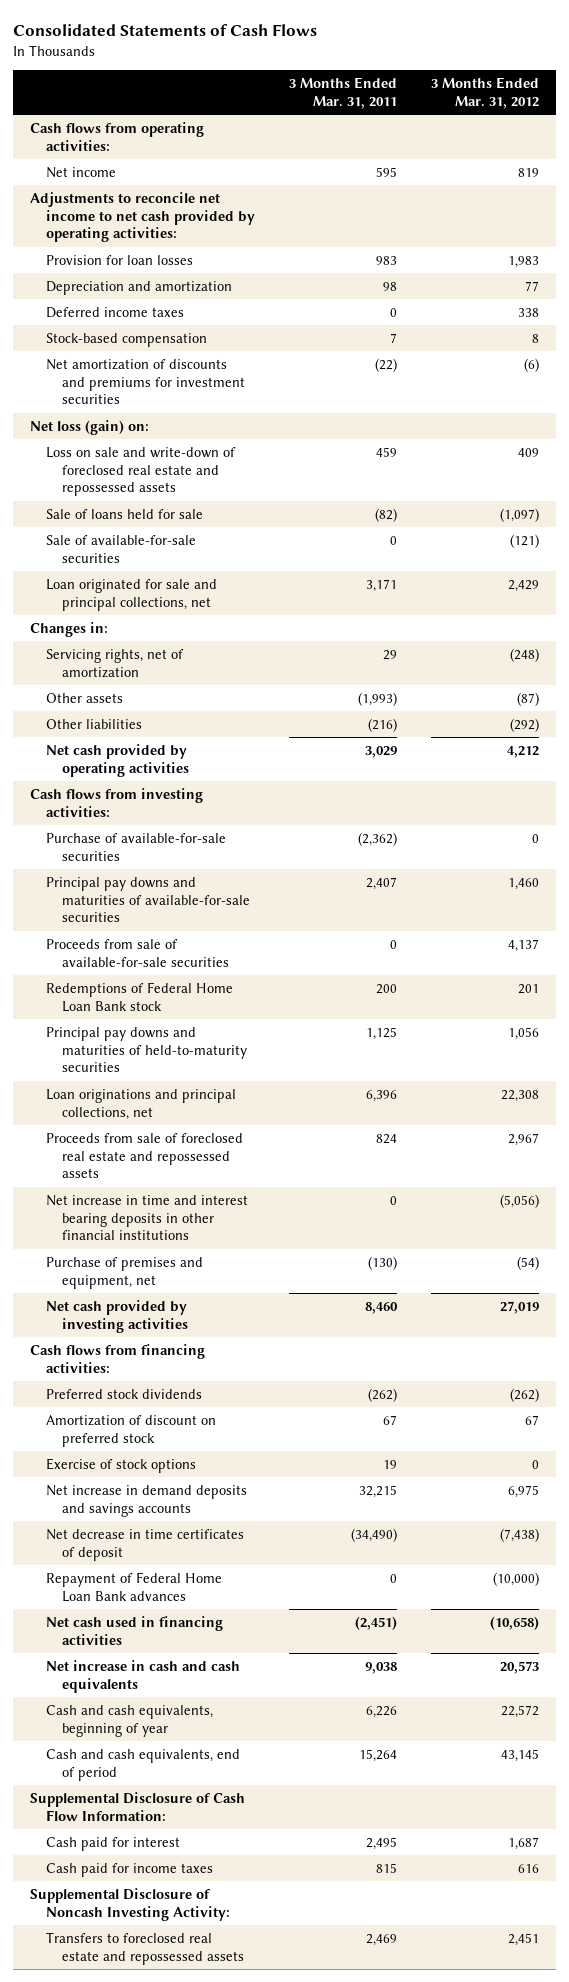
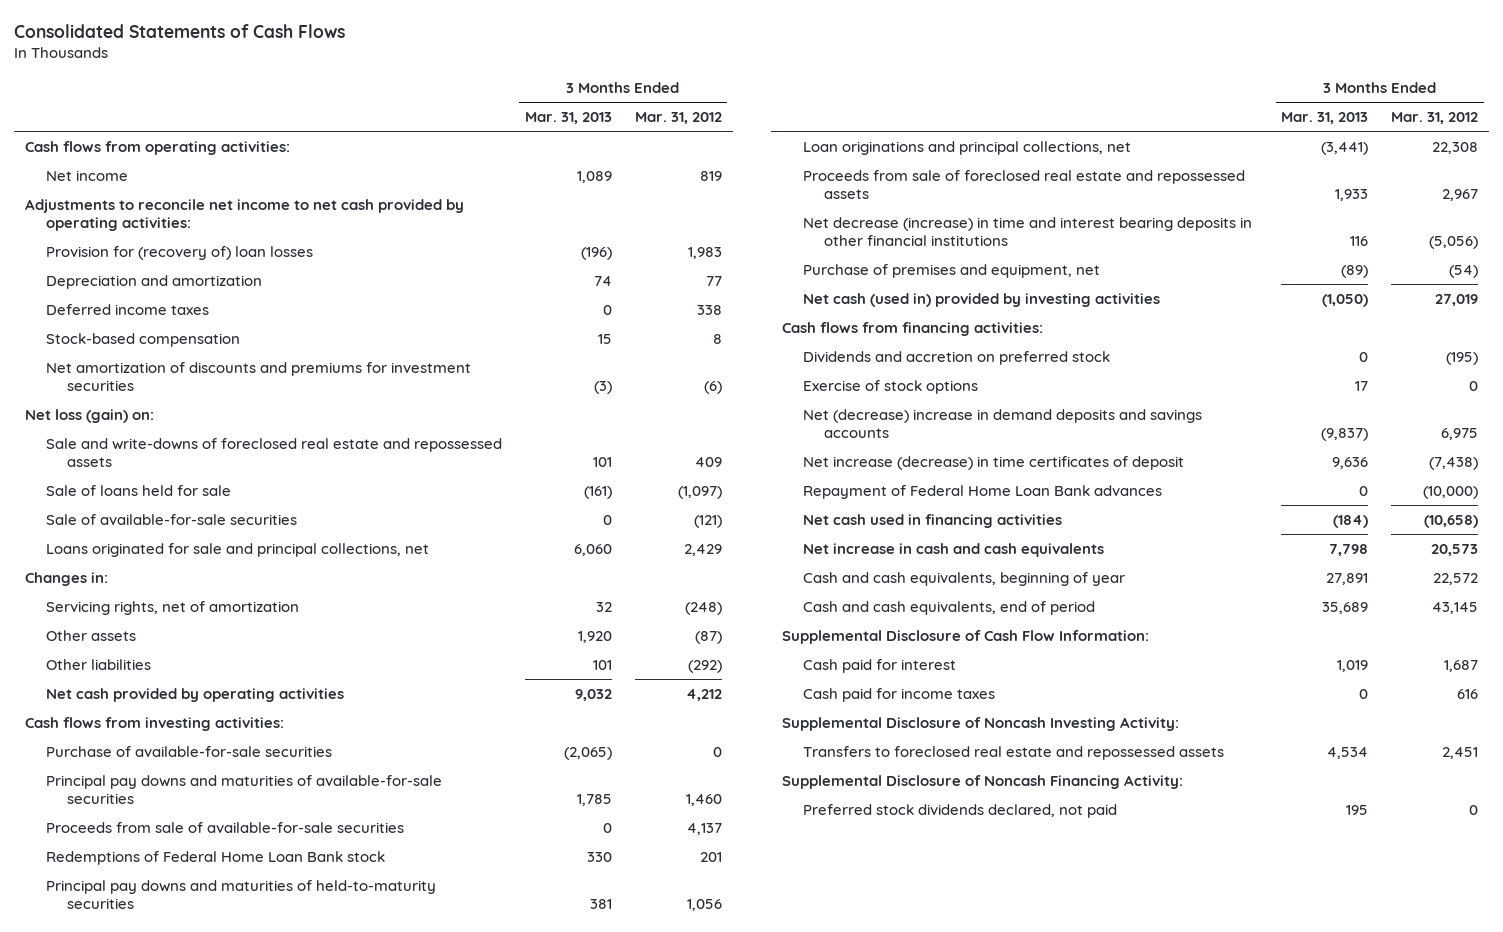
[289,77,398,110] 3 Months Ended Mar. 31, 2011 -> none
none -> [525,112,613,125] Mar. 31, 2013
[46,254,194,265] Provision for loan losses -> [46,245,314,260] Provision for (recovery of) loan losses
[46,446,237,497] Loss on sale and write-down of foreclosed real estate and repossessed assets -> [46,437,503,467] Sale and write-downs of foreclosed real estate and repossessed assets
[46,578,218,611] Loan originated for sale and principal collections, net -> [46,542,430,557] Loans originated for sale and principal collections, net
[46,1194,249,1241] Net increase in time and interest bearing deposits in other financial institutions -> [802,216,1252,246] Net decrease (increase) in time and interest bearing deposits in other financial institutions
[46,1299,189,1333] Net cash provided by investing activities -> [802,292,1160,307] Net cash (used in) provided by investing activities
[46,1414,217,1447] Amortization of discount on preferred stock -> none
[46,1388,203,1399] Preferred stock dividends -> [802,350,1110,365] Dividends and accretion on preferred stock
[510,1387,540,1402] (262) -> [1445,351,1478,365] (195)
[46,1484,248,1517] Net increase in demand deposits and savings accounts -> [802,408,1202,438] Net (decrease) increase in demand deposits and savings accounts
[46,1528,245,1561] Net decrease in time certificates of deposit -> [802,455,1184,470] Net increase (decrease) in time certificates of deposit
none -> [781,774,1183,789] Supplemental Disclosure of Noncash Financing Activity:
none -> [802,803,1117,818] Preferred stock dividends declared, not paid

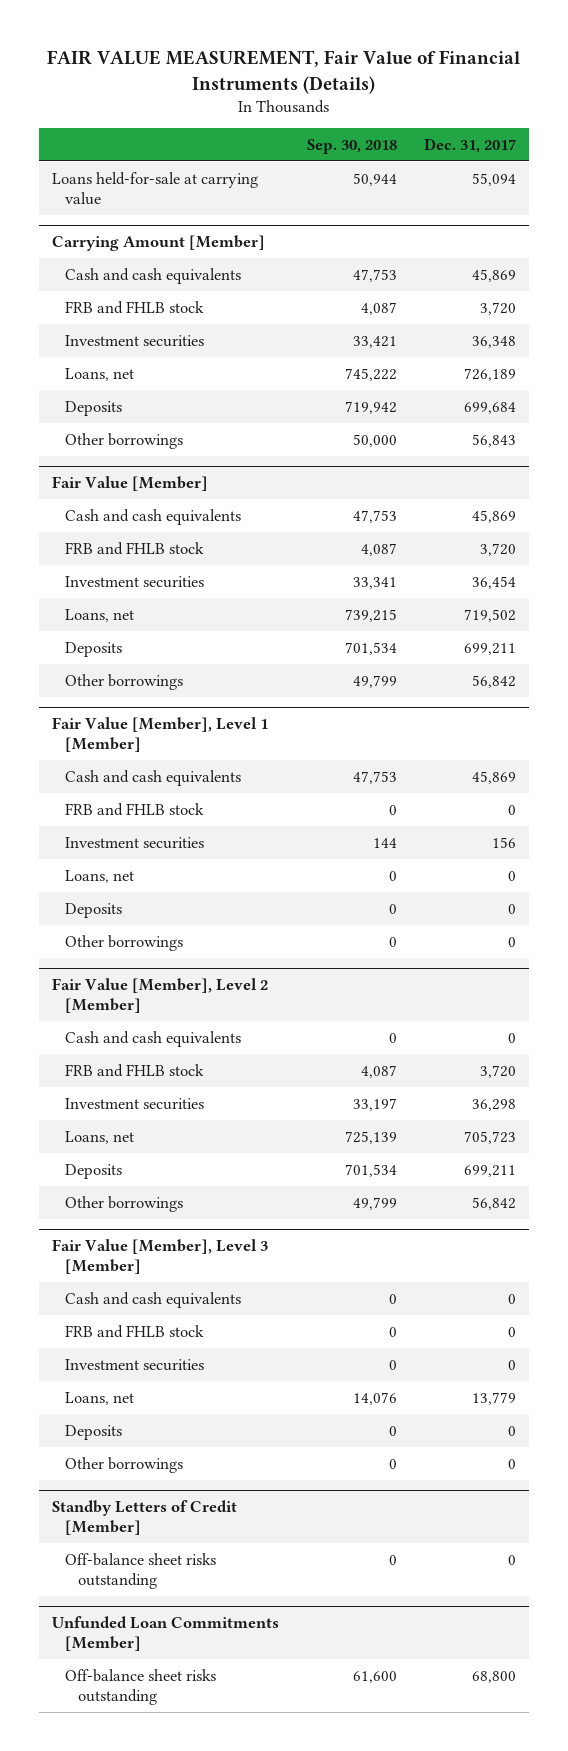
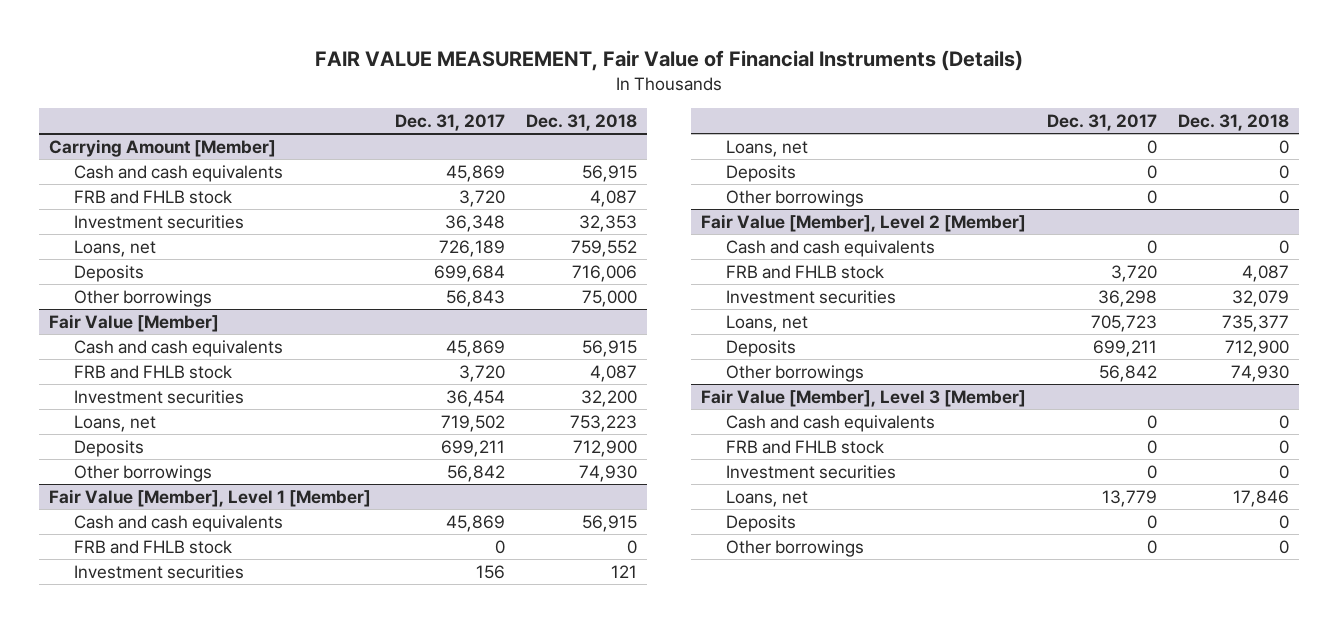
[306,138,397,154] Sep. 30, 2018 -> none
none -> [525,113,637,131] Dec. 31, 2018
[52,171,259,205] Loans held-for-sale at carrying value -> none
[52,1499,238,1535] Standby Letters of Credit [Member] -> none
[65,1552,217,1589] Off-balance sheet risks outstanding -> none
[52,1615,280,1651] Unfunded Loan Commitments [Member] -> none
[65,1668,217,1705] Off-balance sheet risks outstanding -> none

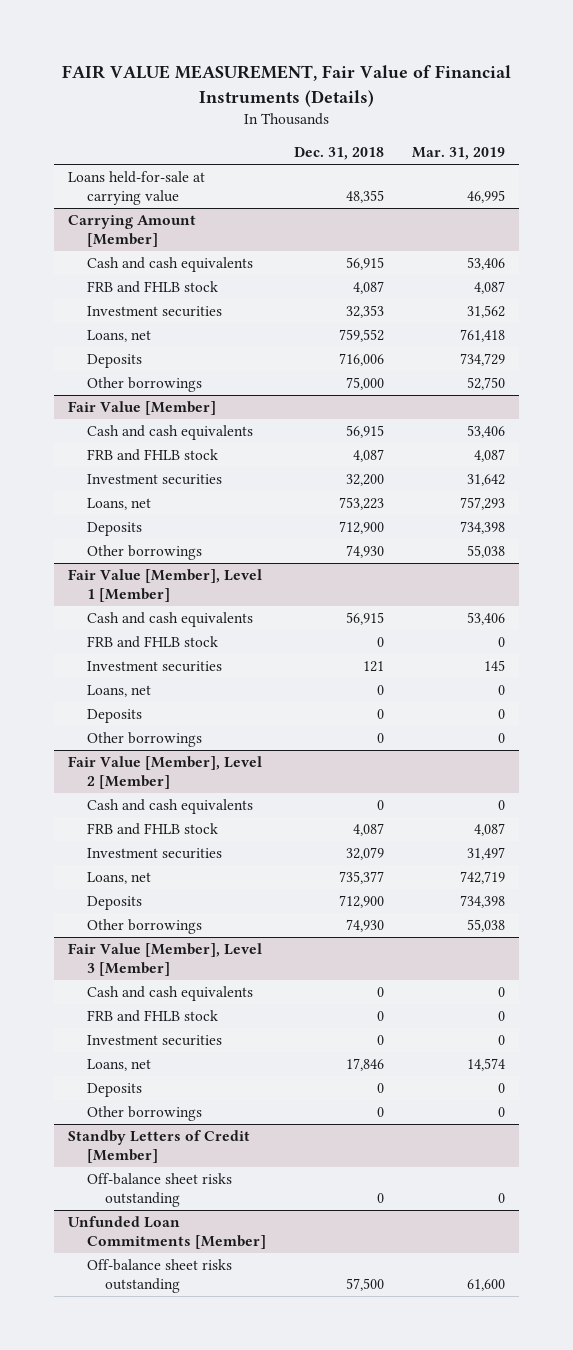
[394,113,505,131] Dec. 31, 2017 -> none
none -> [412,147,506,161] Mar. 31, 2019
none -> [68,171,206,205] Loans held-for-sale at carrying value
none -> [68,1130,251,1163] Standby Letters of Credit [Member]
none -> [86,1173,232,1207] Off-balance sheet risks outstanding
none -> [68,1216,266,1249] Unfunded Loan Commitments [Member]
none -> [86,1259,232,1293] Off-balance sheet risks outstanding

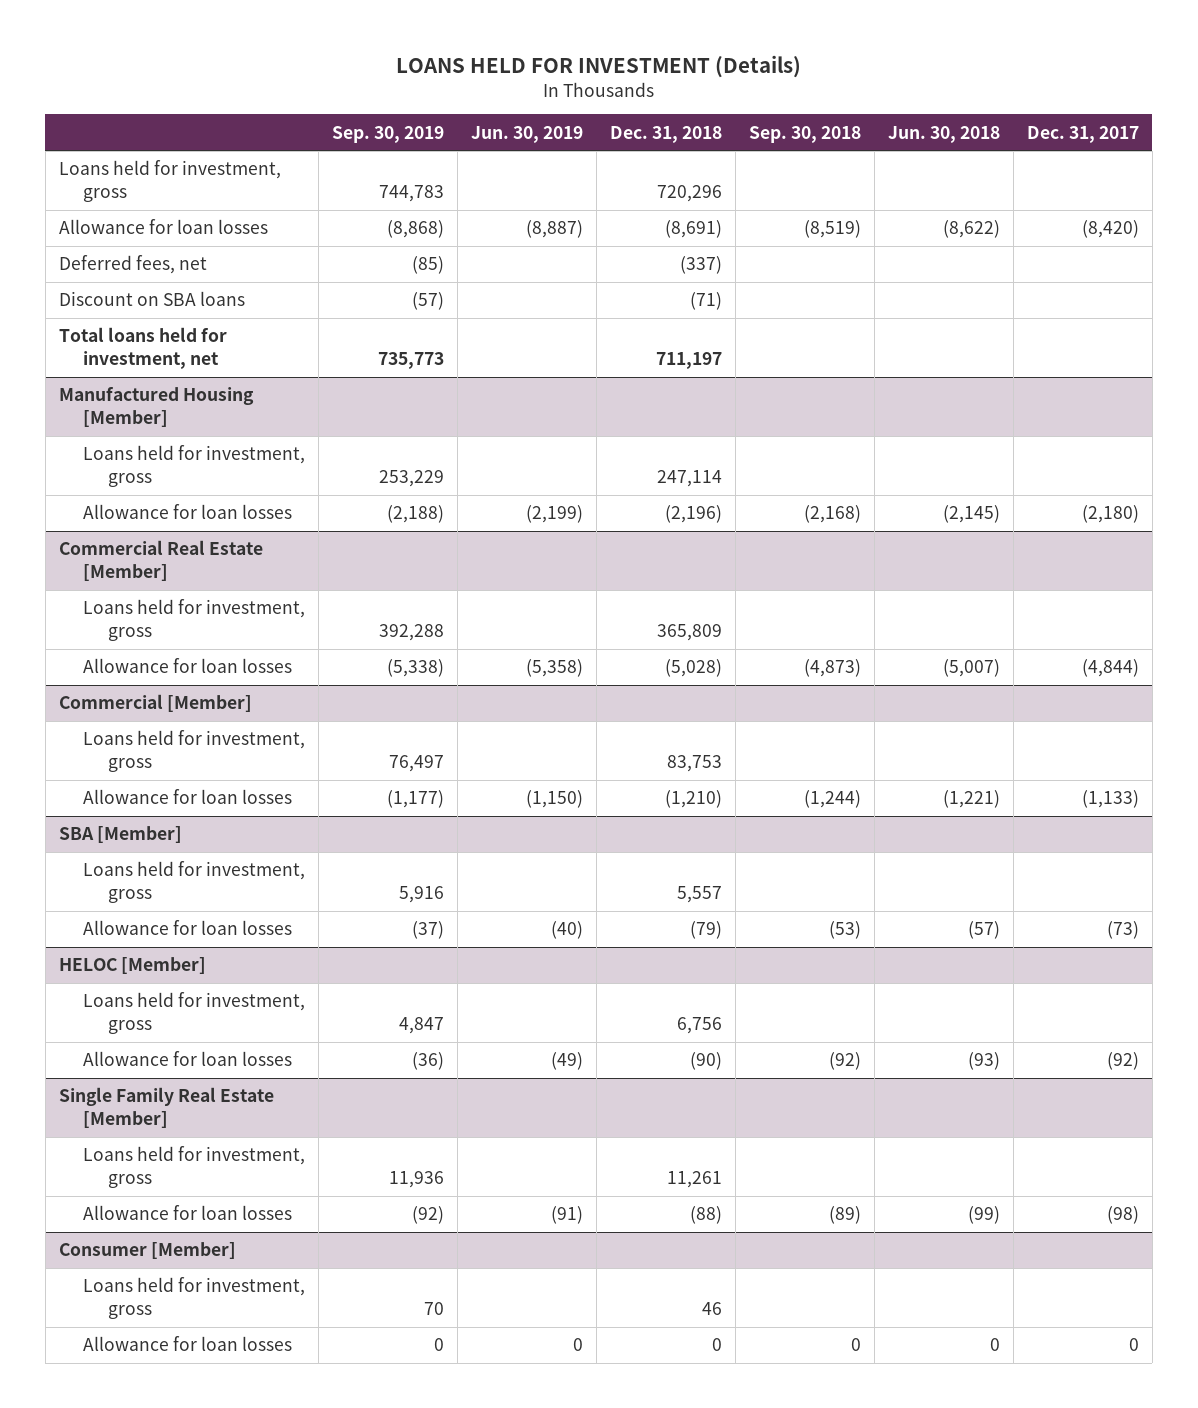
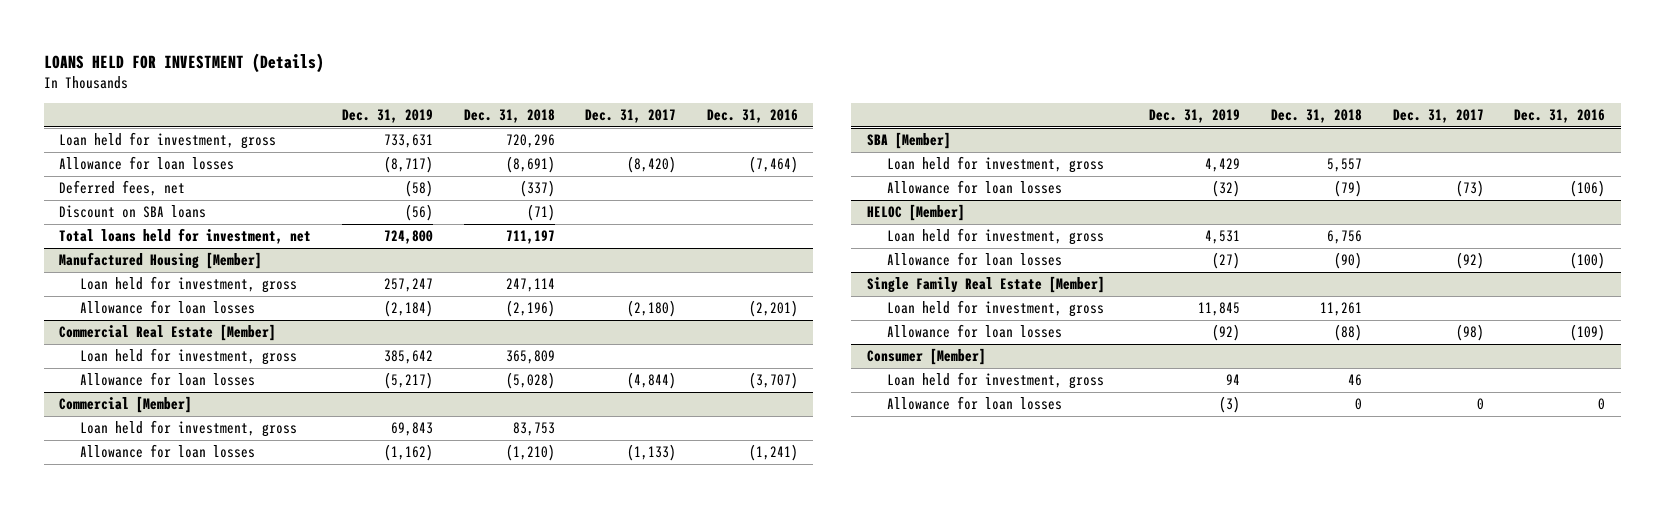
[332,125,445,143] Sep. 30, 2019 -> none
[471,125,584,143] Jun. 30, 2019 -> none
[749,125,862,143] Sep. 30, 2018 -> none
[887,125,1000,143] Jun. 30, 2018 -> none
none -> [341,109,433,124] Dec. 31, 2019
none -> [706,109,798,124] Dec. 31, 2016
[58,160,281,203] Loans held for investment, gross -> [59,132,277,150] Loan held for investment, gross
[83,445,306,488] Loans held for investment, gross -> [79,276,297,294] Loan held for investment, gross
[83,599,306,642] Loans held for investment, gross -> [79,348,297,366] Loan held for investment, gross
[83,730,306,773] Loans held for investment, gross -> [79,420,297,438] Loan held for investment, gross
[83,861,306,904] Loans held for investment, gross -> [887,156,1105,174] Loan held for investment, gross
[83,992,306,1035] Loans held for investment, gross -> [887,228,1105,246] Loan held for investment, gross
[83,1146,306,1189] Loans held for investment, gross -> [887,300,1105,318] Loan held for investment, gross
[83,1277,306,1320] Loans held for investment, gross -> [887,372,1105,390] Loan held for investment, gross

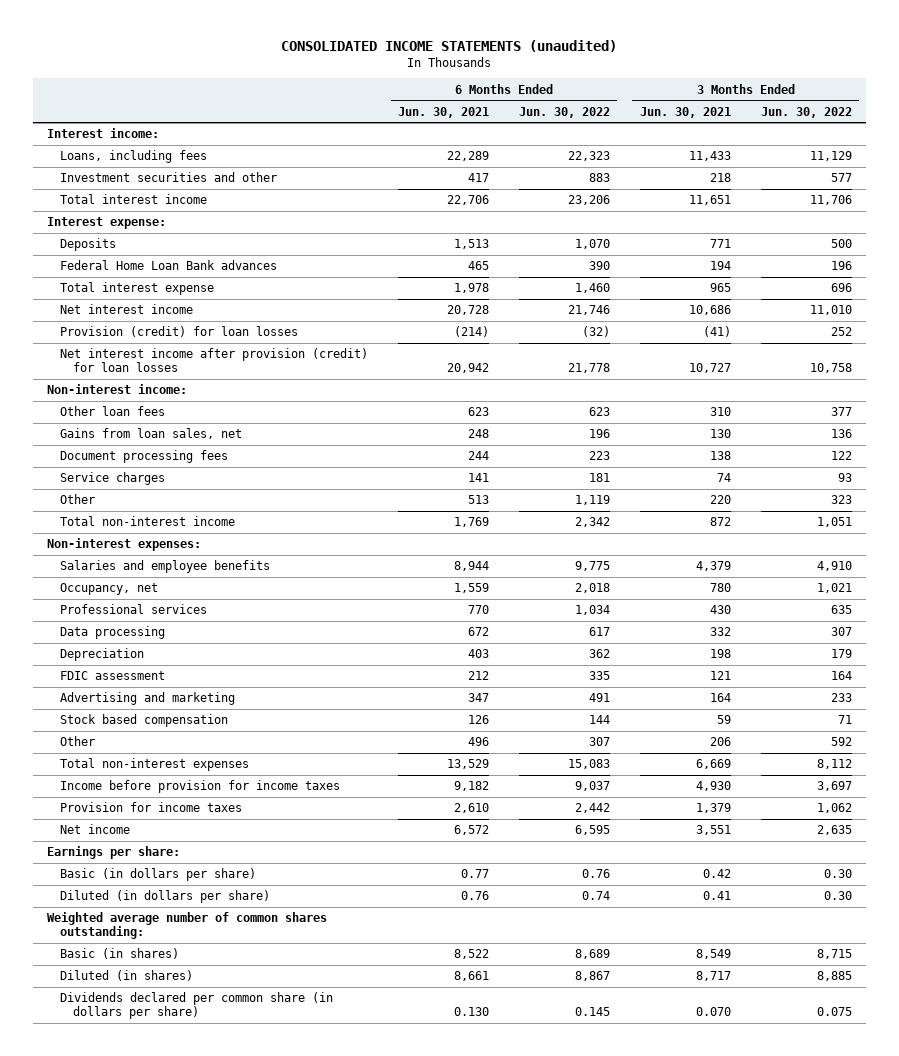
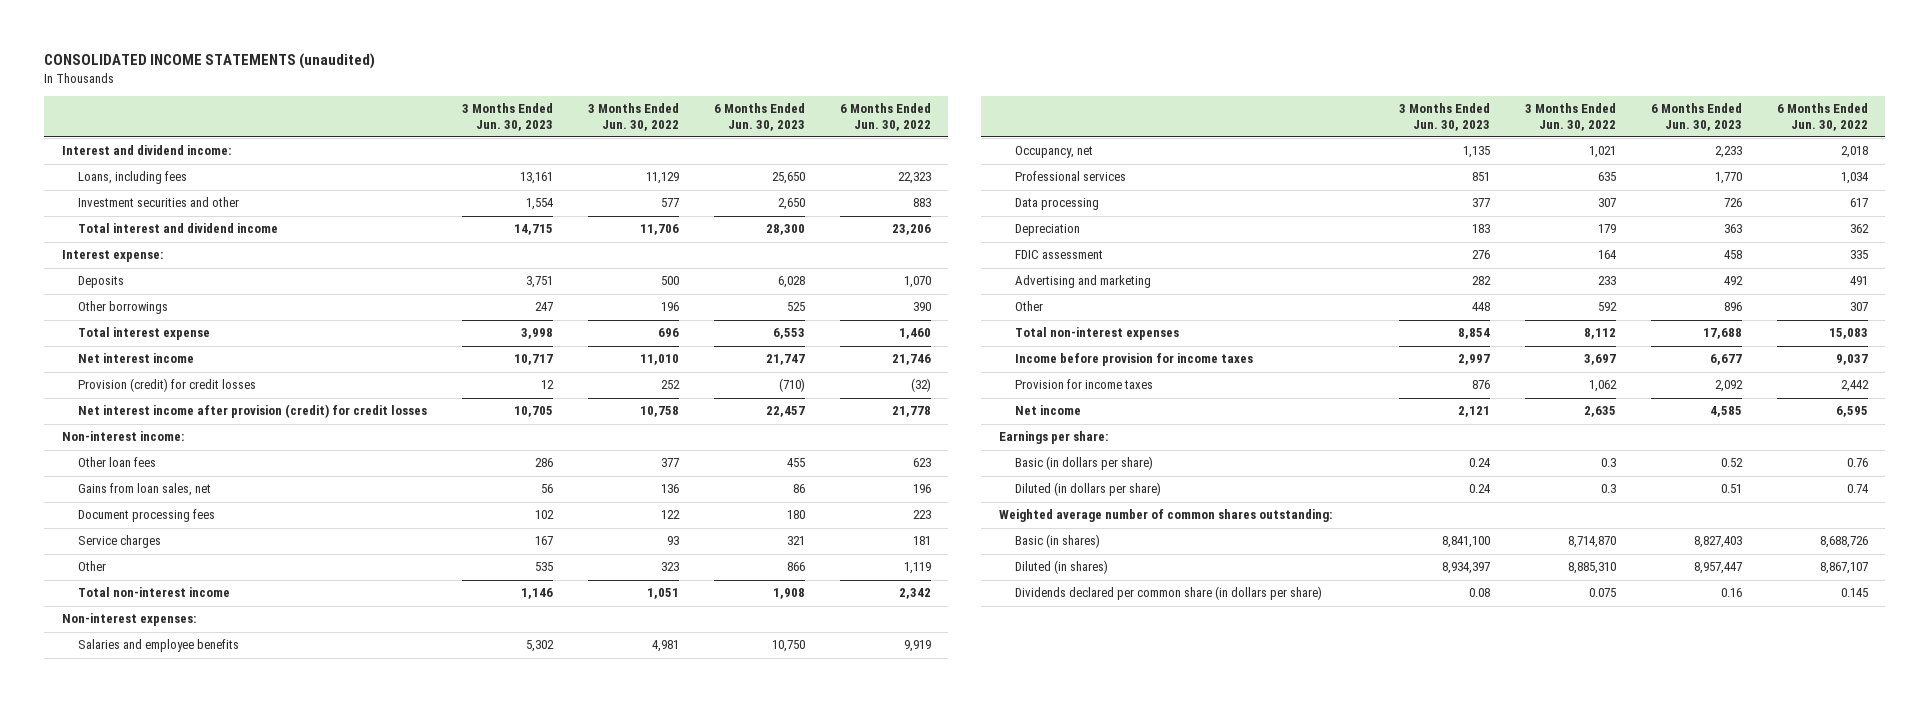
[398,106,490,118] Jun. 30, 2021 -> none
[639,106,731,118] Jun. 30, 2021 -> none
none -> [461,103,553,131] 3 Months Ended Jun. 30, 2023
none -> [713,103,805,131] 6 Months Ended Jun. 30, 2023
[47,128,160,139] Interest income: -> [61,145,231,156] Interest and dividend income:
[60,194,208,205] Total interest income -> [77,223,278,234] Total interest and dividend income
[60,260,278,271] Federal Home Loan Bank advances -> [77,301,168,315] Other borrowings
[60,326,299,338] Provision (credit) for loan losses -> [77,378,256,393] Provision (credit) for credit losses
[60,348,369,373] Net interest income after provision (credit) for loan losses -> [77,404,427,419] Net interest income after provision (credit) for credit losses
[574,561,610,572] 9,775 -> [903,640,931,653] 9,919
[816,561,852,572] 4,910 -> [651,640,679,653] 4,981
[60,714,229,728] Stock based compensation -> none
[823,869,852,879] 0.30 -> [1600,458,1616,468] 0.3
[823,891,852,901] 0.30 -> [1600,484,1616,494] 0.3
[574,949,610,960] 8,689 -> [1819,536,1868,549] 8,688,726
[816,949,852,960] 8,715 -> [1567,536,1616,549] 8,714,870
[574,971,610,982] 8,867 -> [1819,562,1868,575] 8,867,107
[816,971,852,982] 8,885 -> [1567,562,1616,575] 8,885,310

